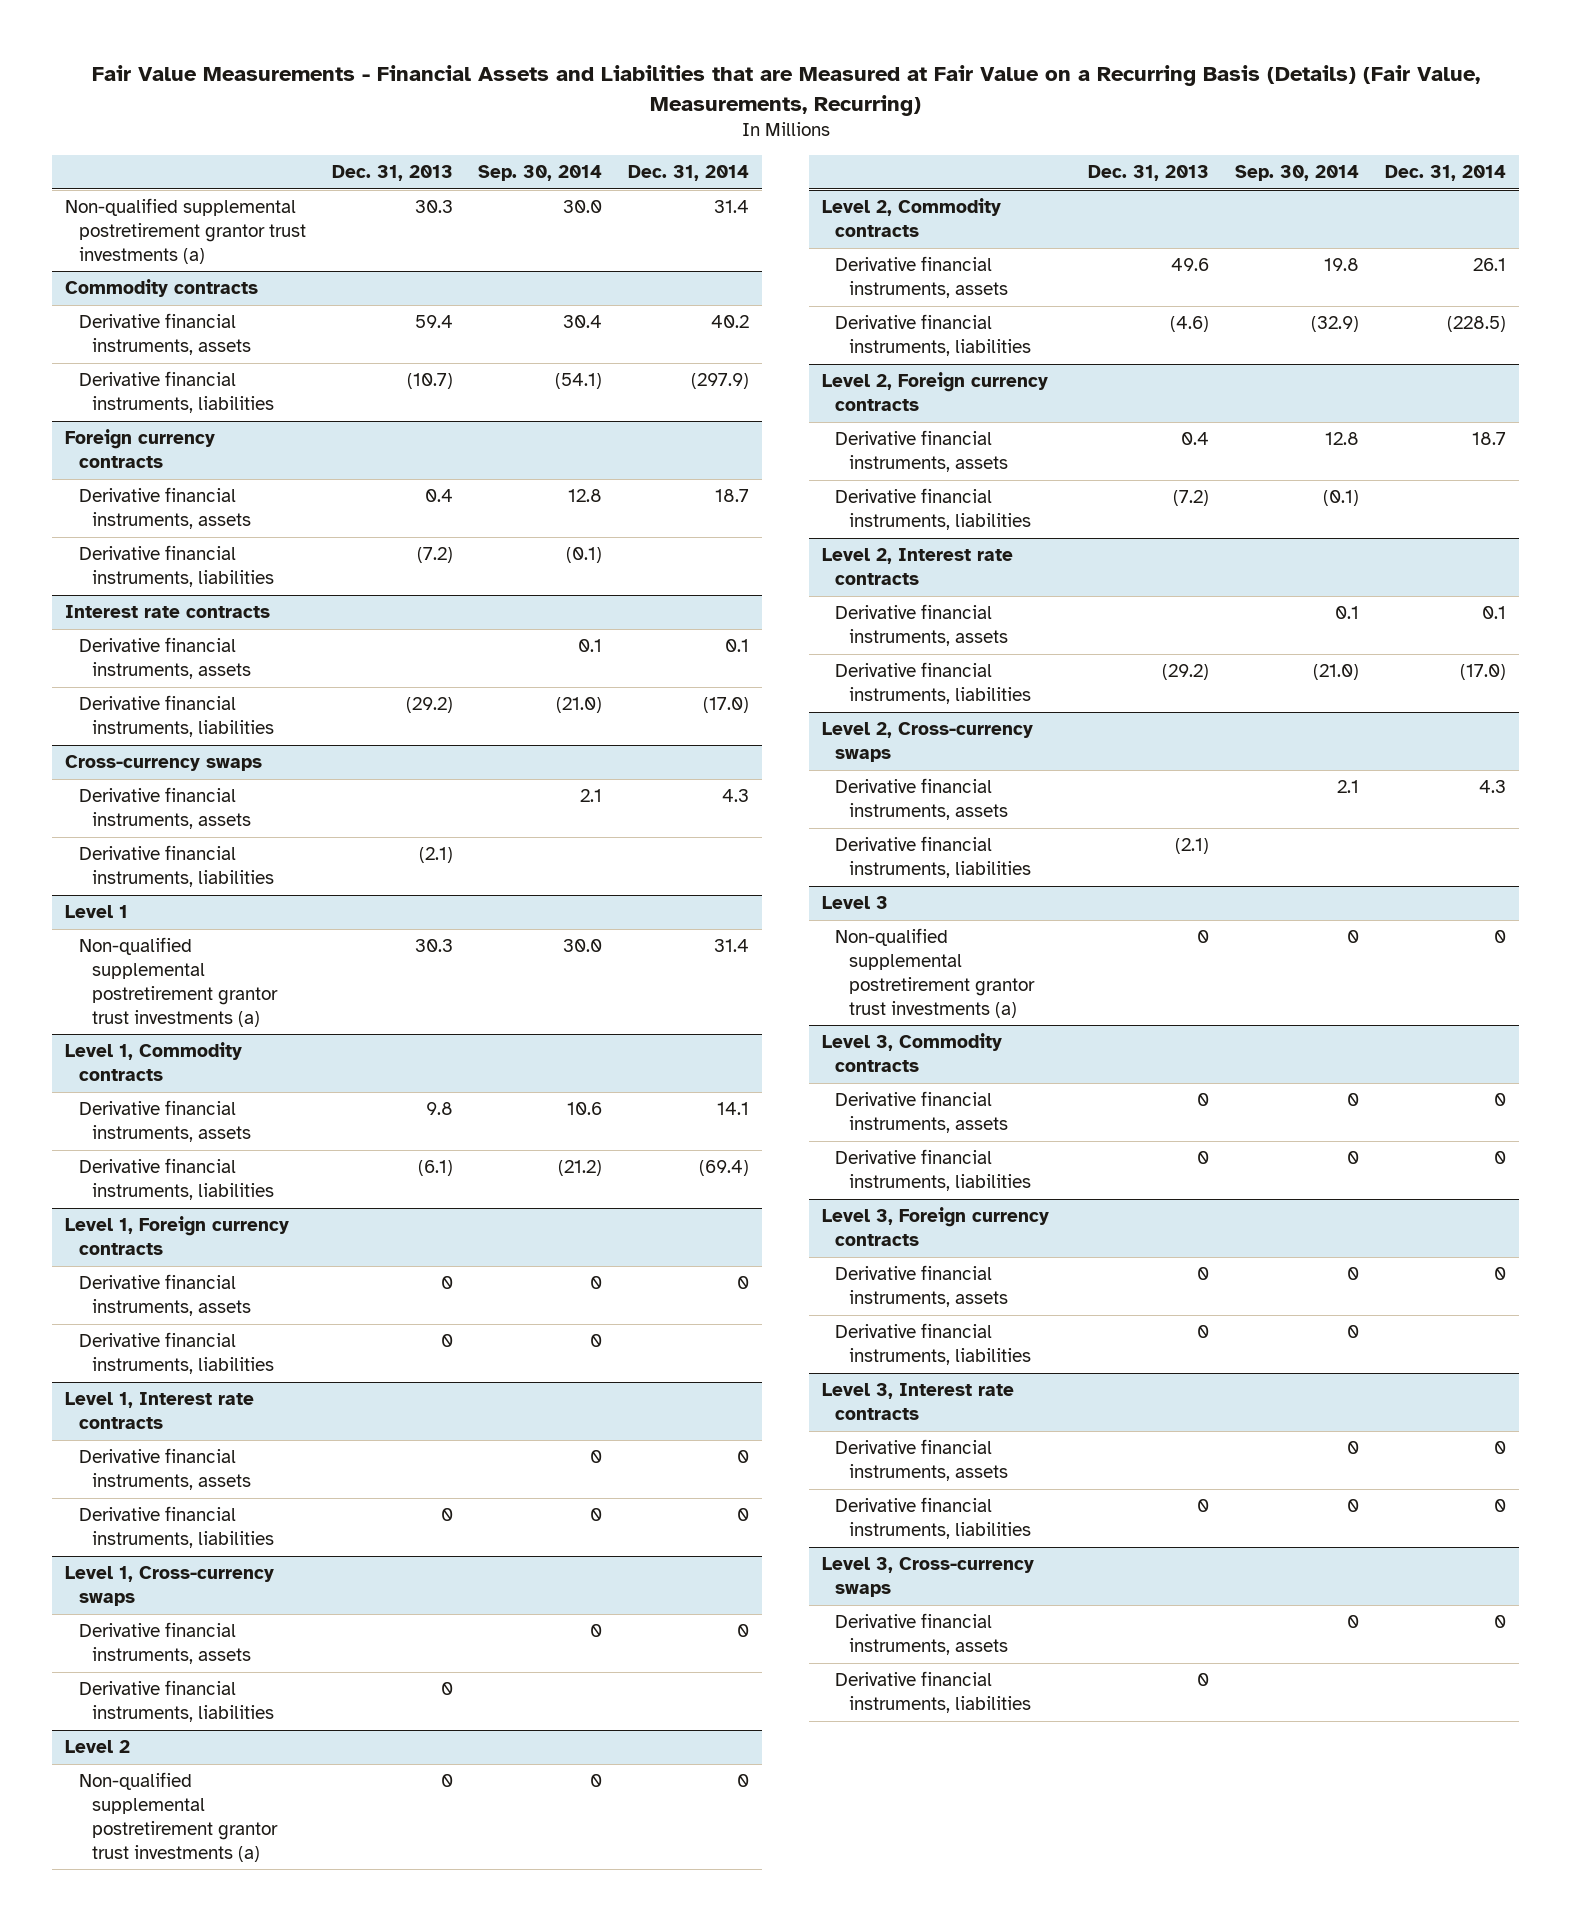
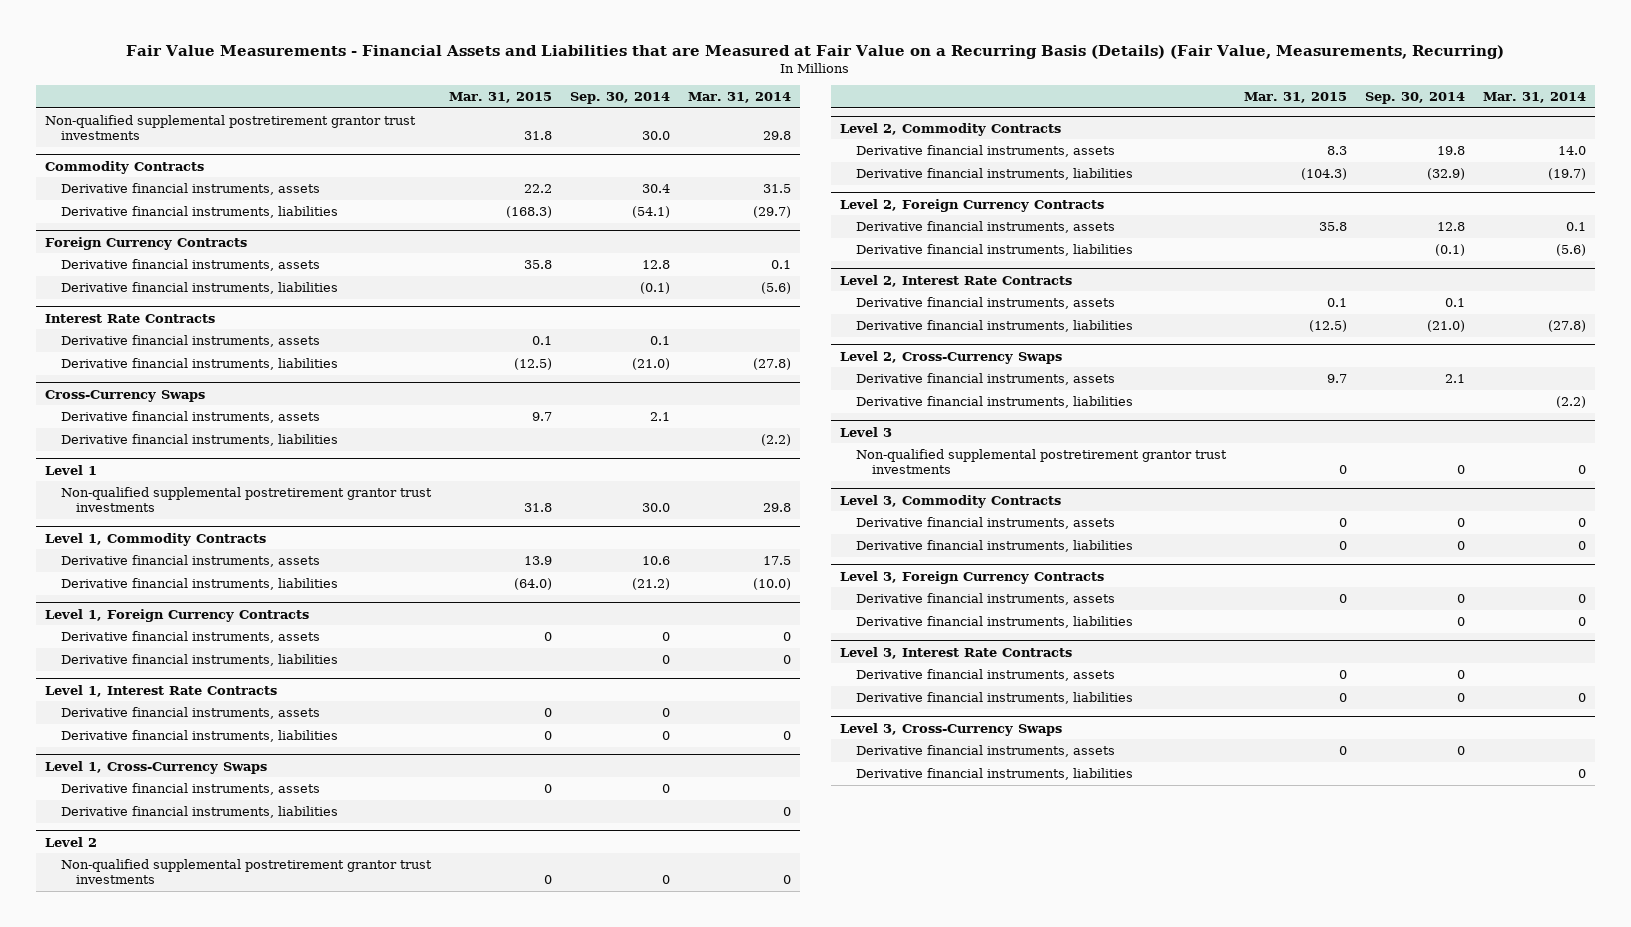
[331,164,453,181] Dec. 31, 2013 -> none
[628,164,750,181] Dec. 31, 2014 -> none
none -> [448,92,552,104] Mar. 31, 2015
none -> [687,92,791,104] Mar. 31, 2014
[65,198,306,264] Non-qualified supplemental postretirement grantor trust investments (a) -> [44,114,416,141] Non-qualified supplemental postretirement grantor trust investments
[65,279,259,298] Commodity contracts -> [44,160,204,174] Commodity Contracts
[65,429,216,469] Foreign currency contracts -> [44,236,247,250] Foreign Currency Contracts
[65,605,271,619] Interest rate contracts -> [44,313,215,323] Interest Rate Contracts
[65,755,263,772] Cross-currency swaps -> [44,389,205,402] Cross-Currency Swaps
[78,937,279,1027] Non-qualified supplemental postretirement grantor trust investments (a) -> [60,486,432,513] Non-qualified supplemental postretirement grantor trust investments
[65,1042,243,1082] Level 1, Commodity contracts -> [44,532,266,546] Level 1, Commodity Contracts
[65,1216,290,1256] Level 1, Foreign currency contracts -> [44,608,309,622] Level 1, Foreign Currency Contracts
[65,1392,255,1430] Level 1, Interest rate contracts -> [44,684,277,697] Level 1, Interest Rate Contracts
[65,1566,275,1607] Level 1, Cross-currency swaps -> [44,760,267,774] Level 1, Cross-Currency Swaps
[78,1772,279,1862] Non-qualified supplemental postretirement grantor trust investments (a) -> [60,858,432,885] Non-qualified supplemental postretirement grantor trust investments
[821,198,1001,238] Level 2, Commodity contracts -> [840,122,1062,136] Level 2, Commodity Contracts
[821,372,1048,412] Level 2, Foreign currency contracts -> [840,198,1105,212] Level 2, Foreign Currency Contracts
[821,548,1013,586] Level 2, Interest rate contracts -> [840,274,1073,287] Level 2, Interest Rate Contracts
[821,722,1033,763] Level 2, Cross-currency swaps -> [840,350,1063,364] Level 2, Cross-Currency Swaps
[835,928,1035,1018] Non-qualified supplemental postretirement grantor trust investments (a) -> [855,448,1227,475] Non-qualified supplemental postretirement grantor trust investments
[821,1033,1002,1073] Level 3, Commodity contracts -> [840,494,1062,508] Level 3, Commodity Contracts
[821,1207,1049,1247] Level 3, Foreign currency contracts -> [840,570,1105,584] Level 3, Foreign Currency Contracts
[821,1383,1014,1421] Level 3, Interest rate contracts -> [840,646,1073,659] Level 3, Interest Rate Contracts
[821,1557,1034,1598] Level 3, Cross-currency swaps -> [840,722,1063,736] Level 3, Cross-Currency Swaps

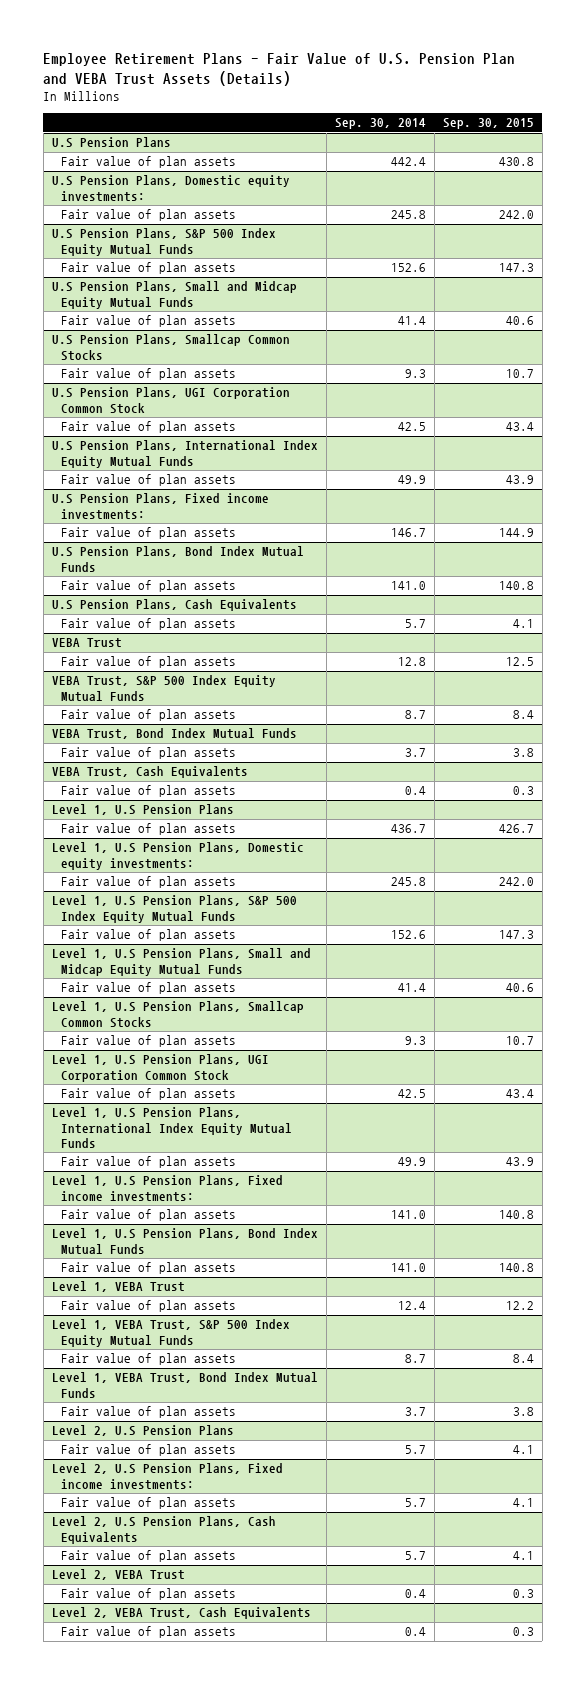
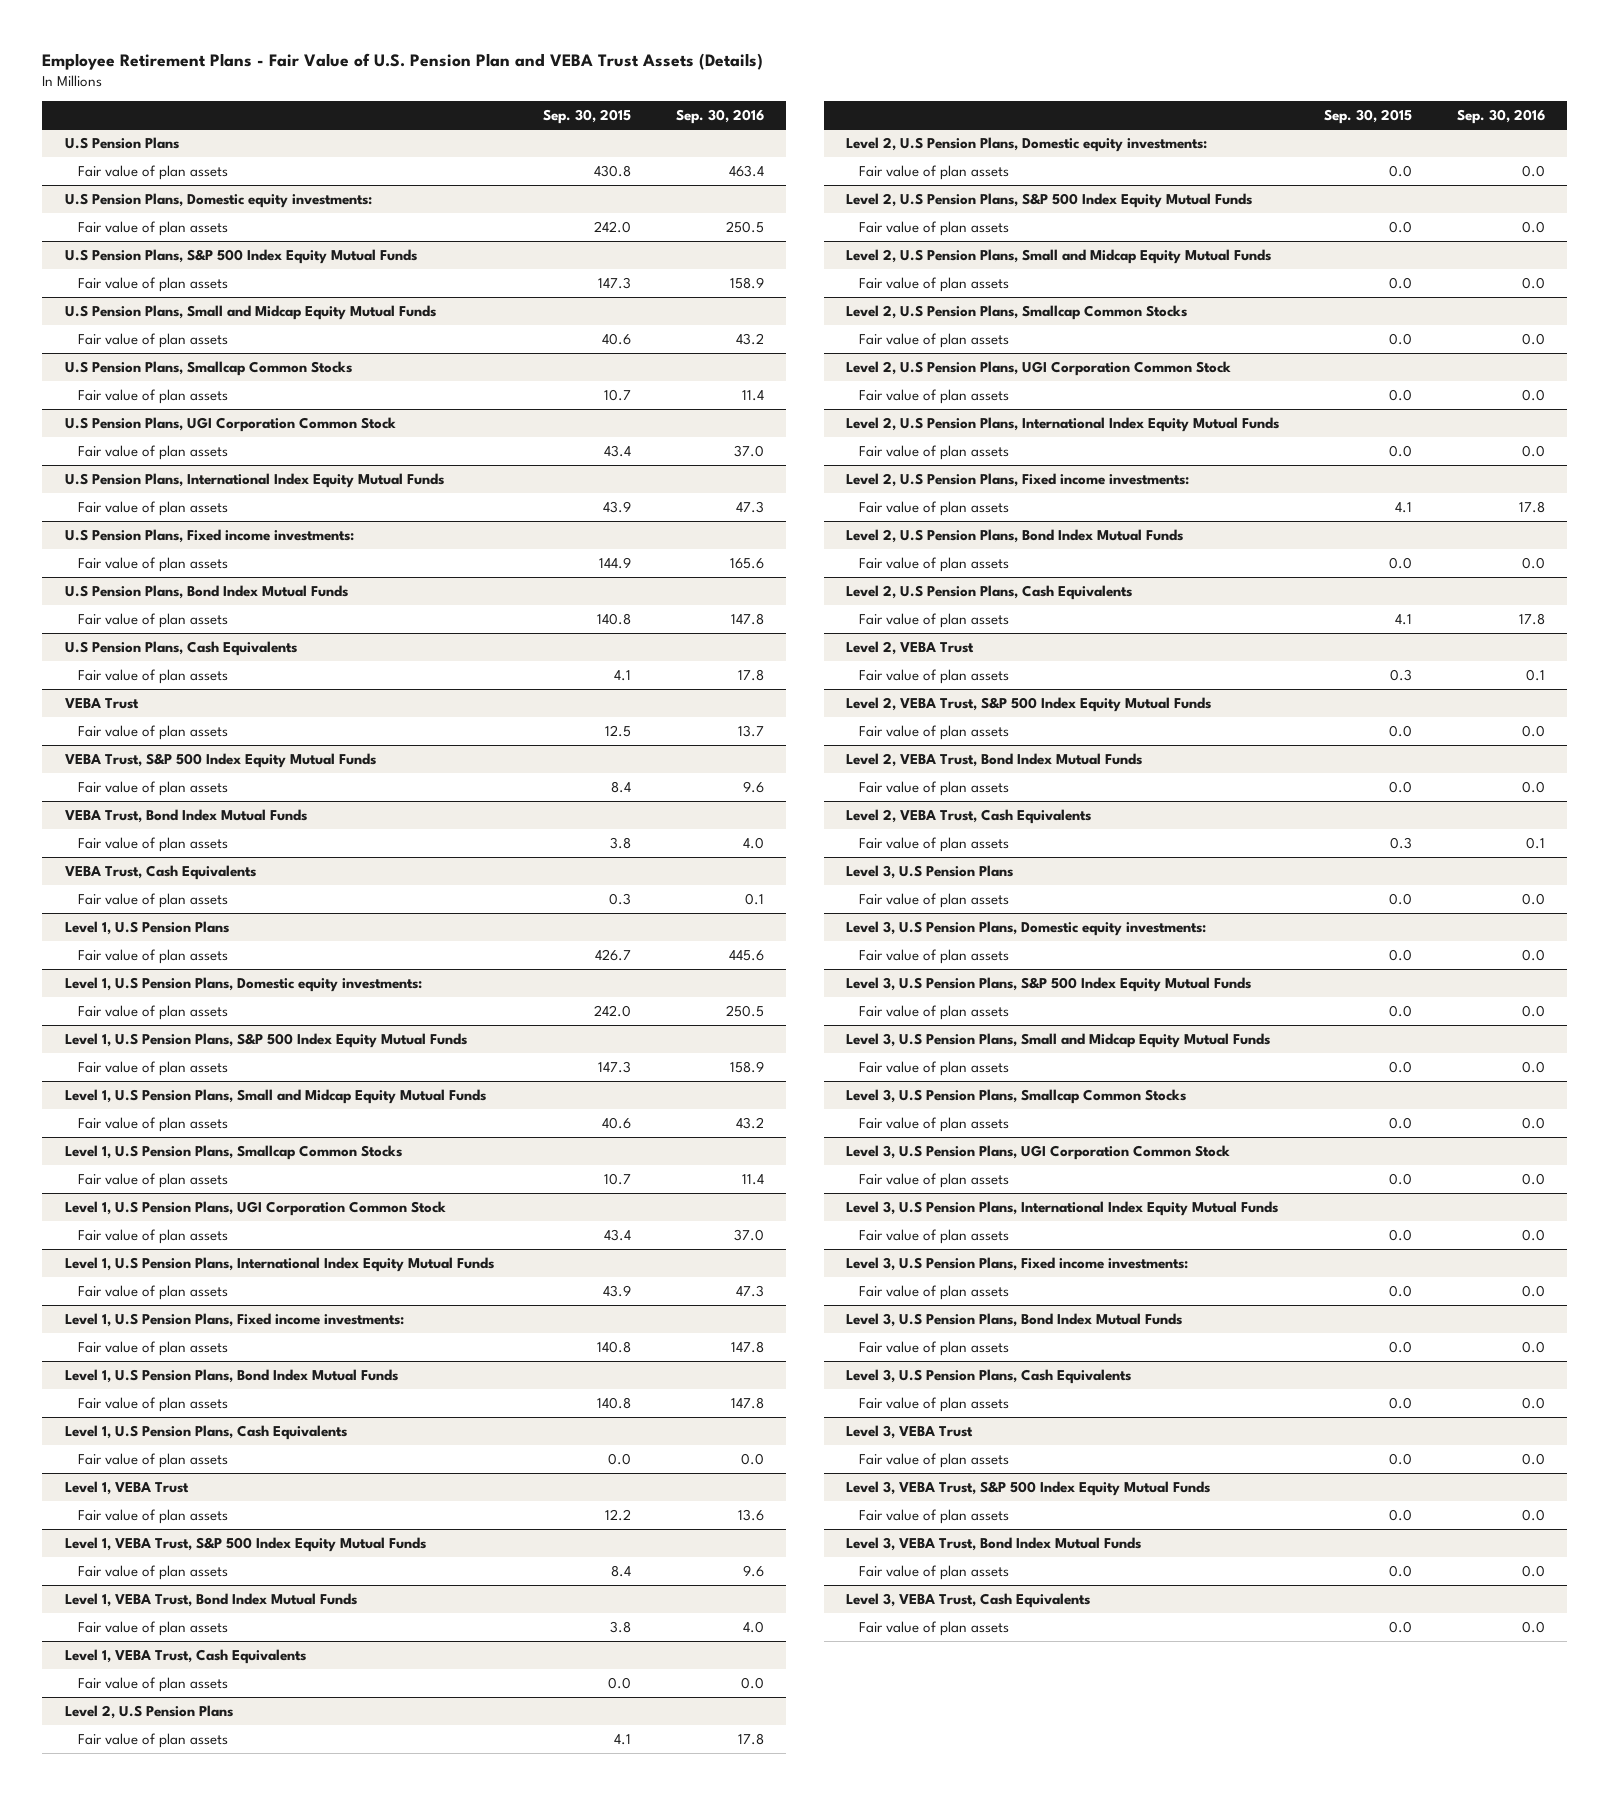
[334,118,426,130] Sep. 30, 2014 -> none
none -> [675,108,764,124] Sep. 30, 2016
none -> [64,1424,347,1440] Level 1, U.S Pension Plans, Cash Equivalents
none -> [77,1452,228,1468] Fair value of plan assets
none -> [64,1648,306,1664] Level 1, VEBA Trust, Cash Equivalents
none -> [77,1676,228,1692] Fair value of plan assets
none -> [846,136,1208,152] Level 2, U.S Pension Plans, Domestic equity investments:
none -> [859,164,1010,180] Fair value of plan assets
none -> [846,192,1253,208] Level 2, U.S Pension Plans, S&P 500 Index Equity Mutual Funds
none -> [859,220,1010,236] Fair value of plan assets
none -> [846,248,1272,264] Level 2, U.S Pension Plans, Small and Midcap Equity Mutual Funds
none -> [859,276,1010,292] Fair value of plan assets
none -> [846,304,1188,320] Level 2, U.S Pension Plans, Smallcap Common Stocks
none -> [859,332,1010,348] Fair value of plan assets
none -> [846,360,1232,376] Level 2, U.S Pension Plans, UGI Corporation Common Stock
none -> [859,388,1010,404] Fair value of plan assets
none -> [846,416,1280,432] Level 2, U.S Pension Plans, International Index Equity Mutual Funds
none -> [859,444,1010,460] Fair value of plan assets
none -> [846,528,1184,543] Level 2, U.S Pension Plans, Bond Index Mutual Funds
none -> [859,556,1010,572] Fair value of plan assets
none -> [846,696,1212,712] Level 2, VEBA Trust, S&P 500 Index Equity Mutual Funds
none -> [859,724,1010,740] Fair value of plan assets
none -> [846,752,1143,767] Level 2, VEBA Trust, Bond Index Mutual Funds
none -> [859,780,1010,796] Fair value of plan assets
none -> [846,864,1014,879] Level 3, U.S Pension Plans
none -> [859,892,1010,908] Fair value of plan assets
none -> [846,920,1207,936] Level 3, U.S Pension Plans, Domestic equity investments:
none -> [859,948,1010,964] Fair value of plan assets
none -> [846,976,1252,992] Level 3, U.S Pension Plans, S&P 500 Index Equity Mutual Funds
none -> [859,1004,1010,1020] Fair value of plan assets
none -> [846,1032,1271,1048] Level 3, U.S Pension Plans, Small and Midcap Equity Mutual Funds
none -> [859,1060,1010,1076] Fair value of plan assets
none -> [846,1088,1187,1104] Level 3, U.S Pension Plans, Smallcap Common Stocks
none -> [859,1116,1010,1132] Fair value of plan assets
none -> [846,1144,1231,1160] Level 3, U.S Pension Plans, UGI Corporation Common Stock
none -> [859,1172,1010,1188] Fair value of plan assets
none -> [846,1200,1279,1216] Level 3, U.S Pension Plans, International Index Equity Mutual Funds
none -> [859,1228,1010,1244] Fair value of plan assets
none -> [846,1256,1189,1271] Level 3, U.S Pension Plans, Fixed income investments:
none -> [859,1284,1010,1300] Fair value of plan assets
none -> [846,1312,1183,1327] Level 3, U.S Pension Plans, Bond Index Mutual Funds
none -> [859,1340,1010,1356] Fair value of plan assets
none -> [846,1368,1132,1384] Level 3, U.S Pension Plans, Cash Equivalents
none -> [859,1396,1010,1412] Fair value of plan assets
none -> [846,1424,974,1439] Level 3, VEBA Trust
none -> [859,1452,1010,1468] Fair value of plan assets
none -> [846,1480,1211,1496] Level 3, VEBA Trust, S&P 500 Index Equity Mutual Funds
none -> [859,1508,1010,1524] Fair value of plan assets
none -> [846,1536,1142,1551] Level 3, VEBA Trust, Bond Index Mutual Funds
none -> [859,1564,1010,1580] Fair value of plan assets
none -> [846,1592,1091,1608] Level 3, VEBA Trust, Cash Equivalents
none -> [859,1620,1010,1636] Fair value of plan assets

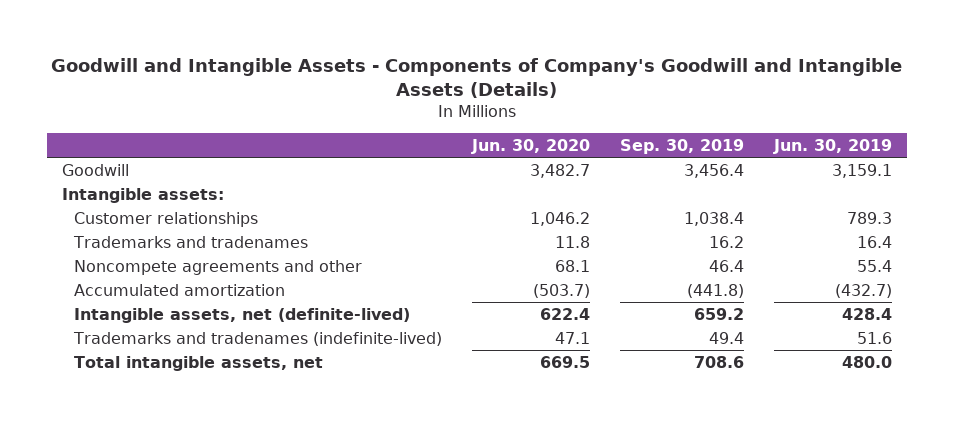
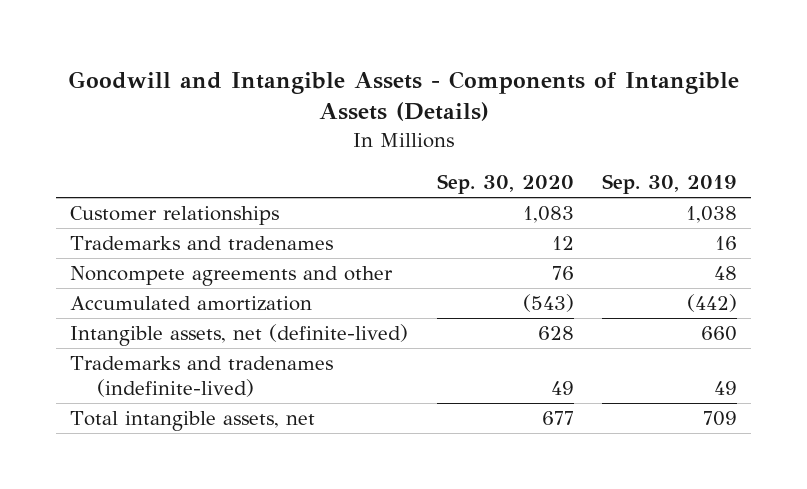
[51,57,903,98] Goodwill and Intangible Assets - Components of Company's Goodwill and Intangible Assets (Details) -> [67,70,739,122] Goodwill and Intangible Assets - Components of Intangible Assets (Details)
[470,138,590,154] Jun. 30, 2020 -> none
[773,138,893,154] Jun. 30, 2019 -> none
none -> [436,174,574,195] Sep. 30, 2020
[62,163,130,176] Goodwill -> none
[62,187,225,203] Intangible assets: -> none
[684,211,745,226] 1,038.4 -> [686,206,738,224] 1,038
[709,235,745,248] 16.2 -> [715,236,738,251] 16
[709,259,745,272] 46.4 -> [714,266,738,281] 48
[687,283,745,298] (441.8) -> [687,294,738,313] (442)
[694,307,745,320] 659.2 -> [701,326,738,342] 660
[709,331,745,344] 49.4 -> [714,380,738,395] 49
[694,355,745,368] 708.6 -> [703,411,738,427] 709

